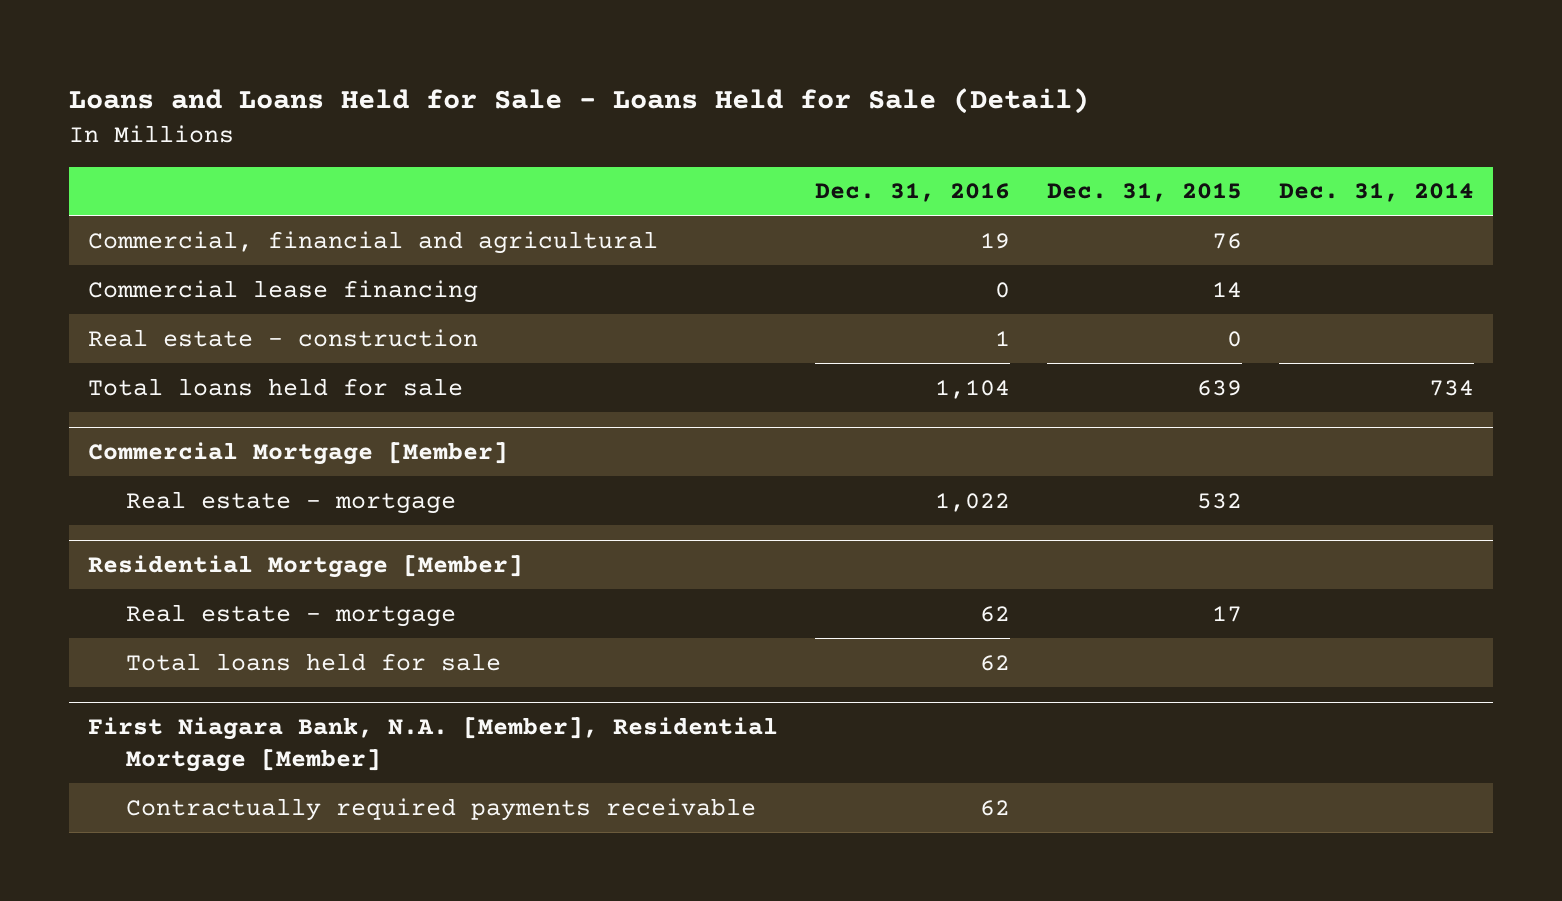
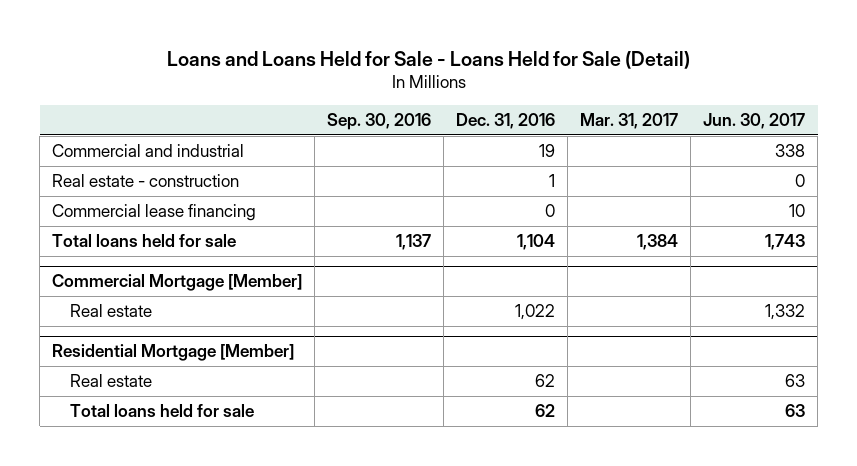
[1047,183,1243,203] Dec. 31, 2015 -> none
[1279,183,1475,203] Dec. 31, 2014 -> none
none -> [327,113,432,131] Sep. 30, 2016
none -> [580,113,679,130] Mar. 31, 2017
none -> [703,113,806,130] Jun. 30, 2017
[87,230,658,254] Commercial, financial and agricultural -> [52,143,245,157] Commercial and industrial
[87,279,478,303] Commercial lease financing -> [52,203,257,221] Commercial lease financing
[126,490,457,514] Real estate - mortgage -> [70,303,153,317] Real estate
[126,603,457,627] Real estate - mortgage -> [70,373,153,387] Real estate
[87,717,778,772] First Niagara Bank, N.A. [Member], Residential Mortgage [Member] -> none
[126,797,757,821] Contractually required payments receivable -> none

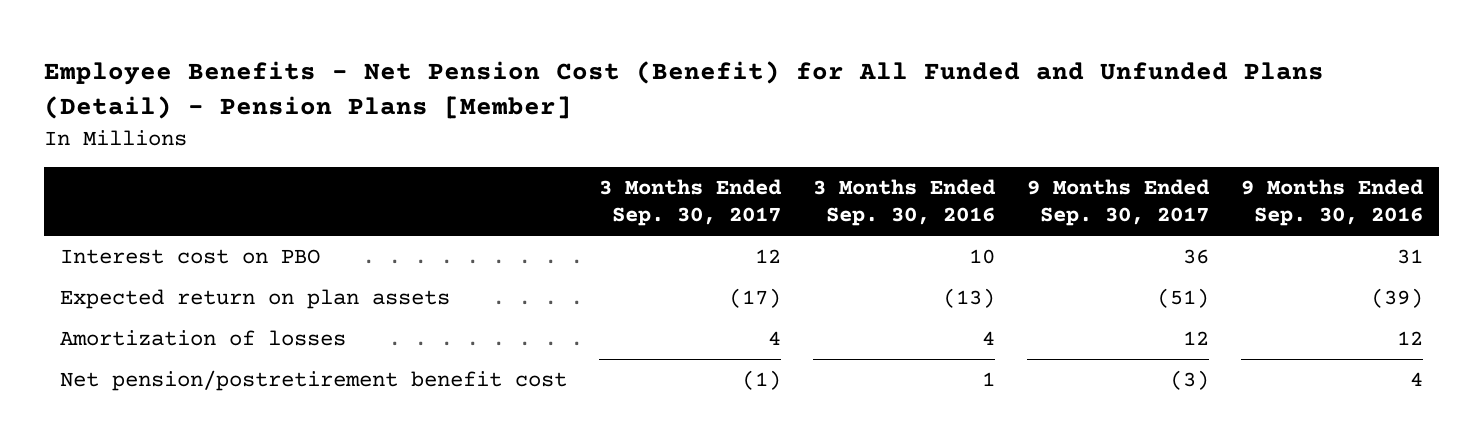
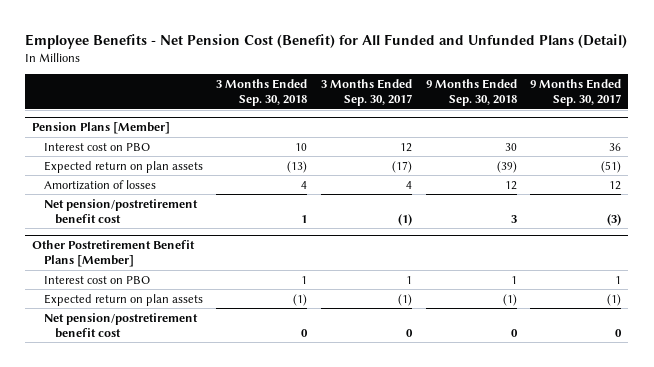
[44,61,1325,120] Employee Benefits - Net Pension Cost (Benefit) for All Funded and Unfunded Plans (Detail) - Pension Plans [Member] -> [25,33,628,49] Employee Benefits - Net Pension Cost (Benefit) for All Funded and Unfunded Plans (Detail)
[813,179,997,227] 3 Months Ended Sep. 30, 2016 -> none
[1241,179,1425,227] 9 Months Ended Sep. 30, 2016 -> none
none -> [216,79,308,107] 3 Months Ended Sep. 30, 2018
none -> [425,79,517,107] 9 Months Ended Sep. 30, 2018
none -> [32,122,171,135] Pension Plans [Member]
none -> [32,240,196,268] Other Postretirement Benefit Plans [Member]
none -> [43,275,150,284] Interest cost on PBO
none -> [43,293,203,306] Expected return on plan assets
none -> [43,312,198,338] Net pension/postretirement benefit cost

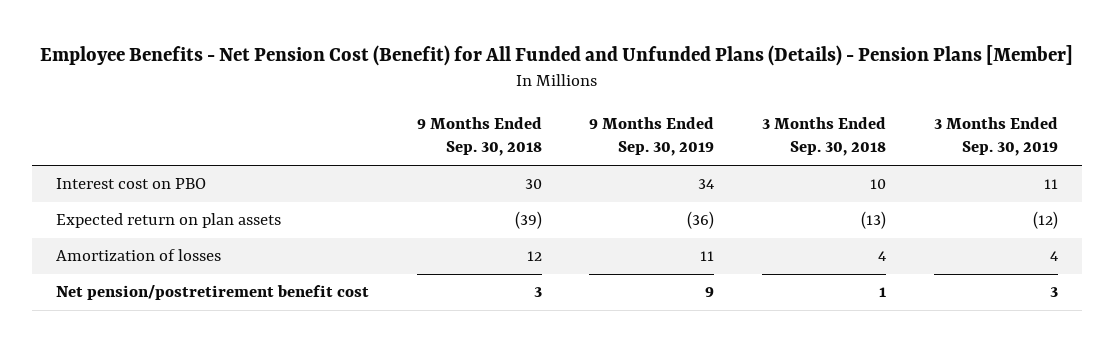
[25,33,628,49] Employee Benefits - Net Pension Cost (Benefit) for All Funded and Unfunded Plans (Detail) -> [39,45,1073,67] Employee Benefits - Net Pension Cost (Benefit) for All Funded and Unfunded Plans (Details) - Pension Plans [Member]
[321,79,413,107] 3 Months Ended Sep. 30, 2017 -> none
[530,79,622,107] 9 Months Ended Sep. 30, 2017 -> none
none -> [589,116,715,157] 9 Months Ended Sep. 30, 2019
none -> [934,116,1059,157] 3 Months Ended Sep. 30, 2019
[32,122,171,135] Pension Plans [Member] -> none
[32,240,196,268] Other Postretirement Benefit Plans [Member] -> none
[43,275,150,284] Interest cost on PBO -> none
[43,293,203,306] Expected return on plan assets -> none
[43,312,198,338] Net pension/postretirement benefit cost -> none

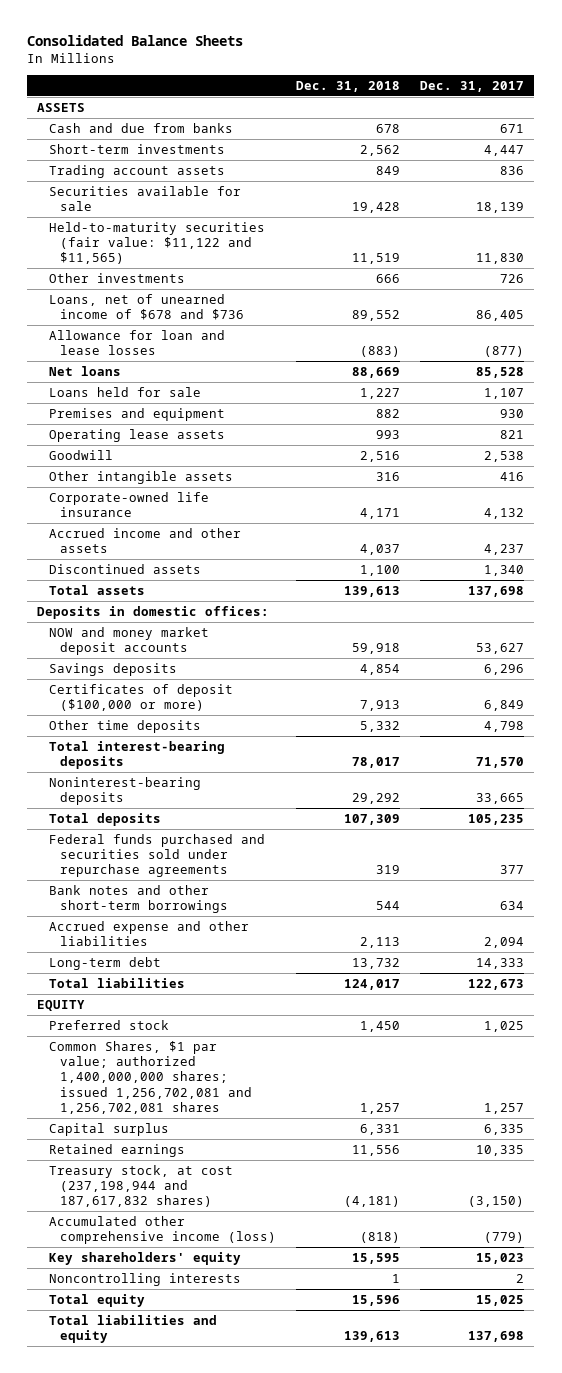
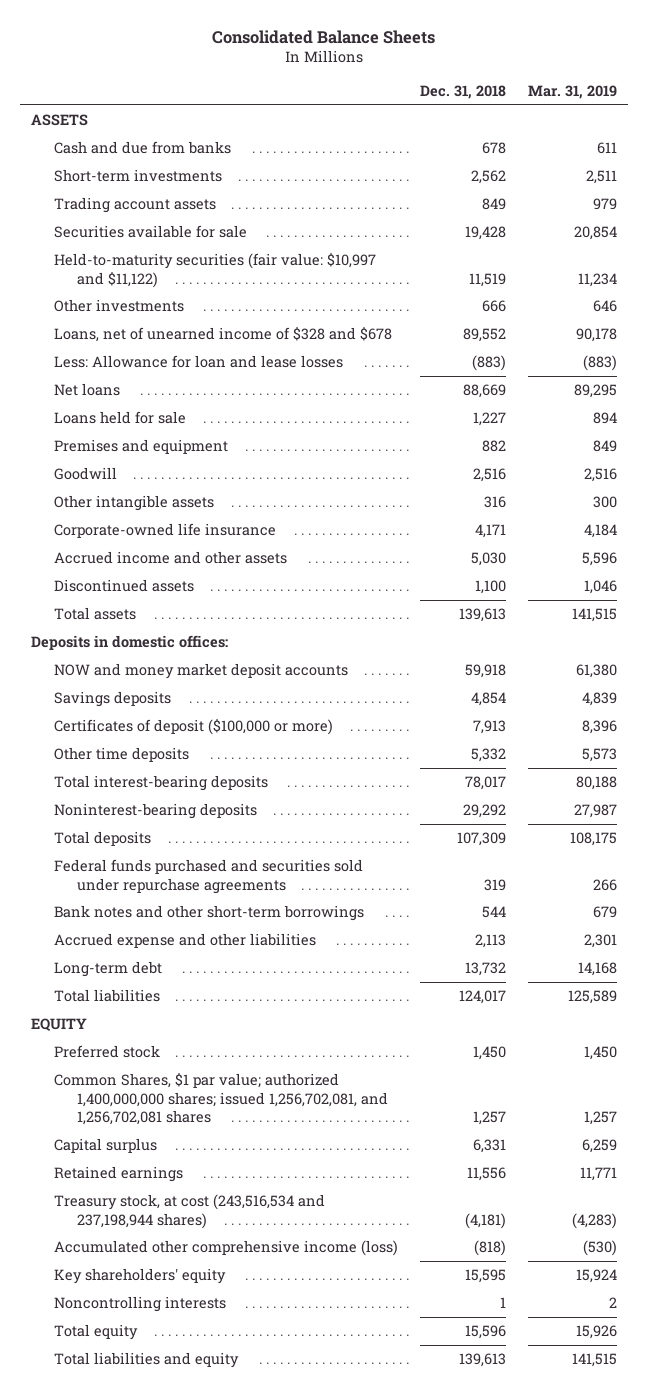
[420,80,525,92] Dec. 31, 2017 -> none
none -> [527,84,617,99] Mar. 31, 2019
[48,221,265,265] Held-to-maturity securities (fair value: $11,122 and $11,565) -> [54,253,377,288] Held-to-maturity securities (fair value: $10,997 and $11,122)
[48,293,245,321] Loans, net of unearned income of $678 and $736 -> [54,327,393,343] Loans, net of unearned income of $328 and $678
[48,329,225,356] Allowance for loan and lease losses -> [54,355,344,369] Less: Allowance for loan and lease losses
[48,428,225,442] Operating lease assets -> none
[360,544,401,556] 4,037 -> [470,552,506,567] 5,030
[48,1040,253,1114] Common Shares, $1 par value; authorized 1,400,000,000 shares; issued 1,256,702,081 and 1,256,702,081 shares -> [54,1073,388,1125] Common Shares, $1 par value; authorized 1,400,000,000 shares; issued 1,256,702,081, and 1,256,702,081 shares
[48,1164,233,1208] Treasury stock, at cost (237,198,944 and 187,617,832 shares) -> [54,1194,326,1229] Treasury stock, at cost (243,516,534 and 237,198,944 shares)

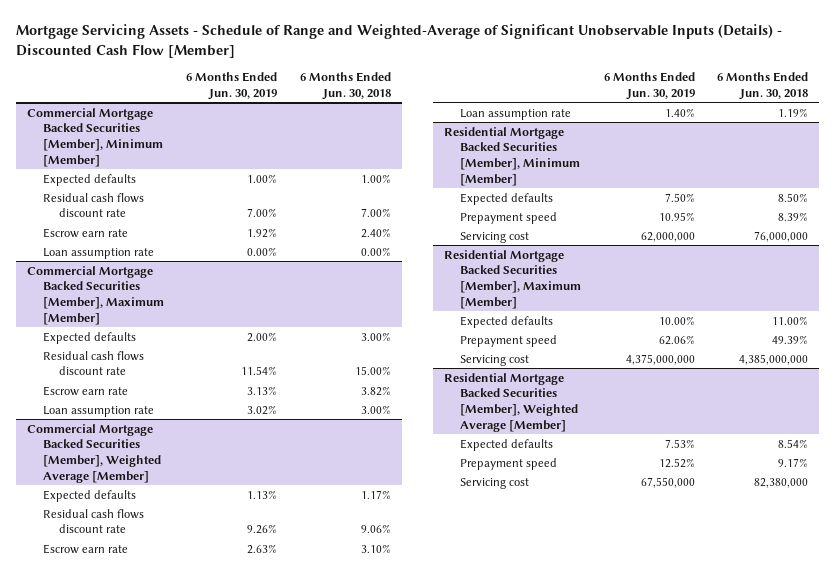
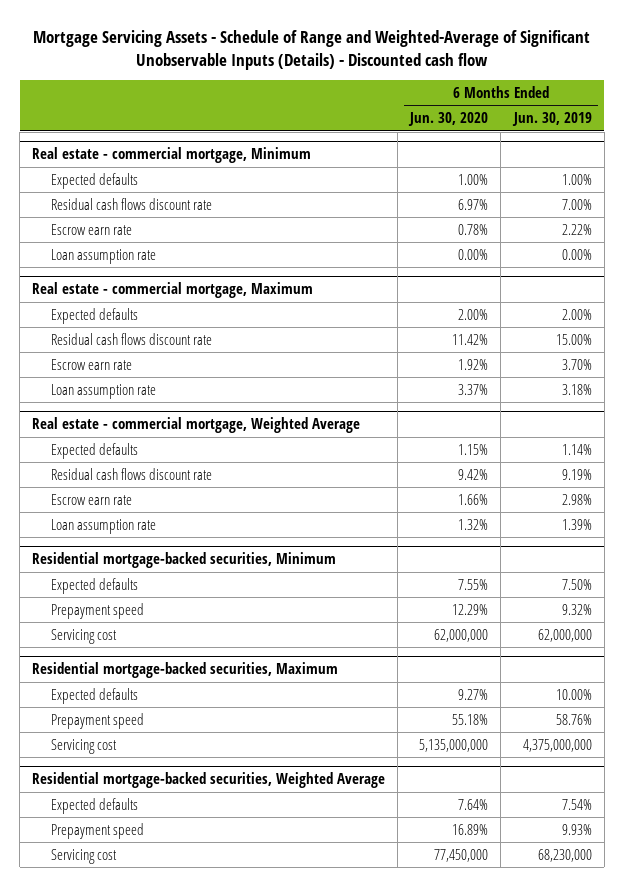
[16,24,783,58] Mortgage Servicing Assets - Schedule of Range and Weighted-Average of Significant Unobservable Inputs (Details) - Discounted Cash Flow [Member] -> [32,29,590,70] Mortgage Servicing Assets - Schedule of Range and Weighted-Average of Significant Unobservable Inputs (Details) - Discounted cash flow
[299,71,391,100] 6 Months Ended Jun. 30, 2018 -> none
none -> [408,112,489,127] Jun. 30, 2020
[27,107,164,168] Commercial Mortgage Backed Securities [Member], Minimum [Member] -> none
none -> [32,147,312,164] Real estate - commercial mortgage, Minimum
[247,227,278,238] 1.92% -> [561,223,592,235] 2.22%
[27,265,165,326] Commercial Mortgage Backed Securities [Member], Maximum [Member] -> none
none -> [32,282,314,299] Real estate - commercial mortgage, Maximum
[27,423,162,484] Commercial Mortgage Backed Securities [Member], Weighted Average [Member] -> none
[241,366,278,376] 11.54% -> [555,333,592,345] 15.00%
[247,385,278,395] 3.13% -> [561,358,592,370] 3.70%
[247,404,278,415] 3.02% -> [561,383,592,395] 3.18%
none -> [32,417,361,434] Real estate - commercial mortgage, Weighted Average
[247,489,278,499] 1.13% -> [561,443,592,455] 1.14%
[247,524,278,535] 9.26% -> [561,468,592,480] 9.19%
[247,543,278,554] 2.63% -> [561,493,592,505] 2.98%
[664,107,695,117] 1.40% -> [561,518,592,530] 1.39%
[444,126,581,187] Residential Mortgage Backed Securities [Member], Minimum [Member] -> [32,552,337,569] Residential mortgage-backed securities, Minimum
[658,211,695,221] 10.95% -> [561,603,592,615] 9.32%
[444,249,582,310] Residential Mortgage Backed Securities [Member], Maximum [Member] -> [32,662,339,679] Residential mortgage-backed securities, Maximum
[658,334,695,345] 62.06% -> [555,713,592,725] 58.76%
[444,372,579,433] Residential Mortgage Backed Securities [Member], Weighted Average [Member] -> [32,772,386,789] Residential mortgage-backed securities, Weighted Average
[664,438,695,448] 7.53% -> [561,798,592,810] 7.54%
[658,457,695,468] 12.52% -> [561,823,592,835] 9.93%
[640,476,695,488] 67,550,000 -> [537,848,592,862] 68,230,000

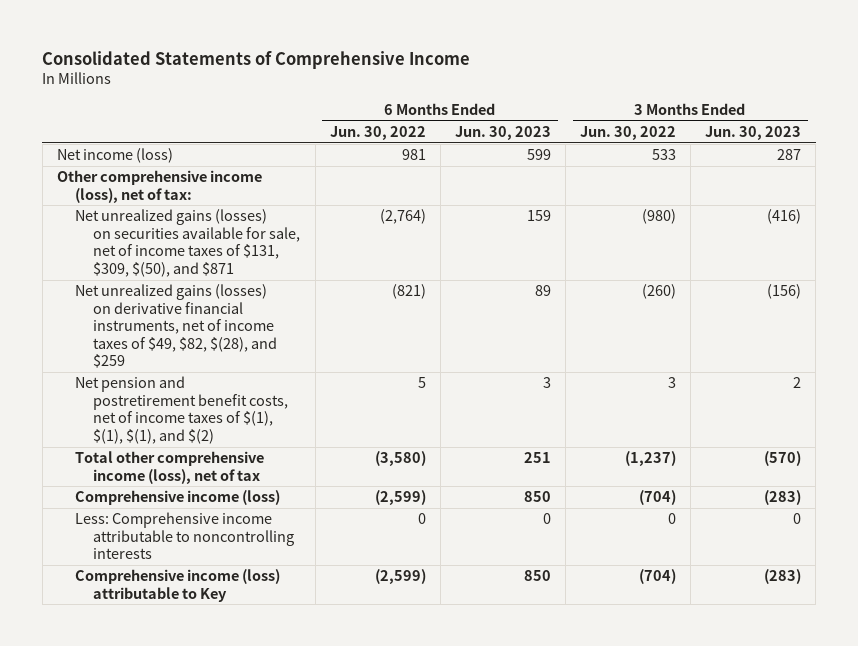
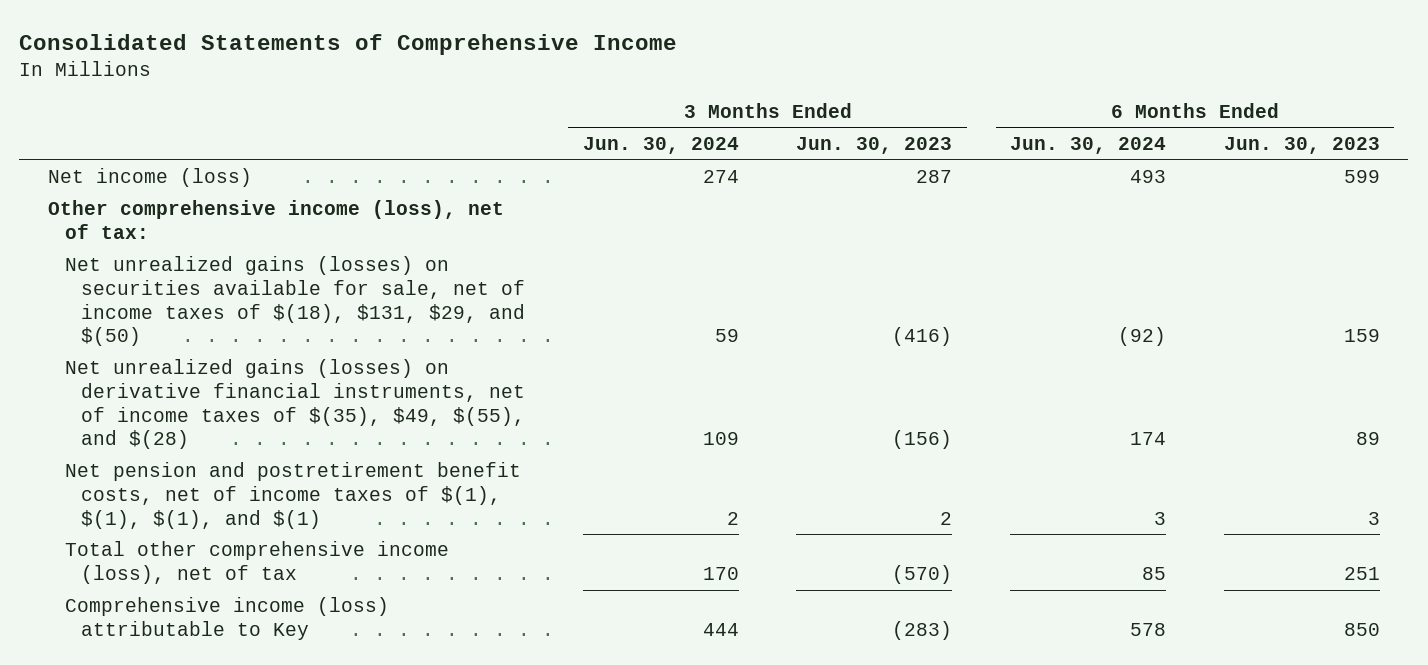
[329,125,426,140] Jun. 30, 2022 -> none
[579,125,676,140] Jun. 30, 2022 -> none
none -> [582,137,739,155] Jun. 30, 2024
none -> [1010,137,1167,155] Jun. 30, 2024
[75,209,301,277] Net unrealized gains (losses) on securities available for sale, net of income taxes of $131, $309, $(50), and $871 -> [64,256,526,347] Net unrealized gains (losses) on securities available for sale, net of income taxes of $(18), $131, $29, and $(50)
[75,284,278,369] Net unrealized gains (losses) on derivative financial instruments, net of income taxes of $49, $82, $(28), and $259 -> [64,359,526,450] Net unrealized gains (losses) on derivative financial instruments, net of income taxes of $(35), $49, $(55), and $(28)
[75,376,289,444] Net pension and postretirement benefit costs, net of income taxes of $(1), $(1), $(1), and $(2) -> [64,462,521,529] Net pension and postretirement benefit costs, net of income taxes of $(1), $(1), $(1), and $(1)
[75,490,281,506] Comprehensive income (loss) -> none
[75,512,295,560] Less: Comprehensive income attributable to noncontrolling interests -> none

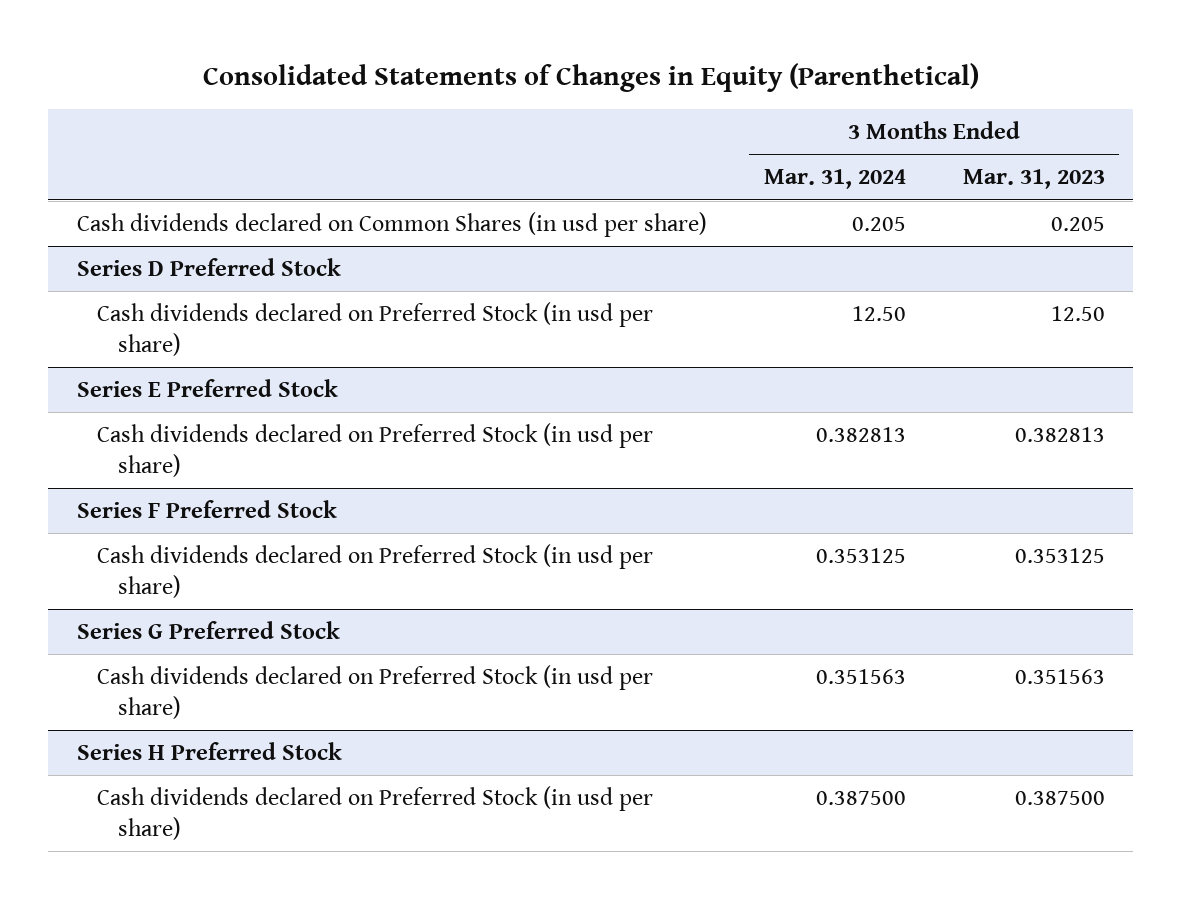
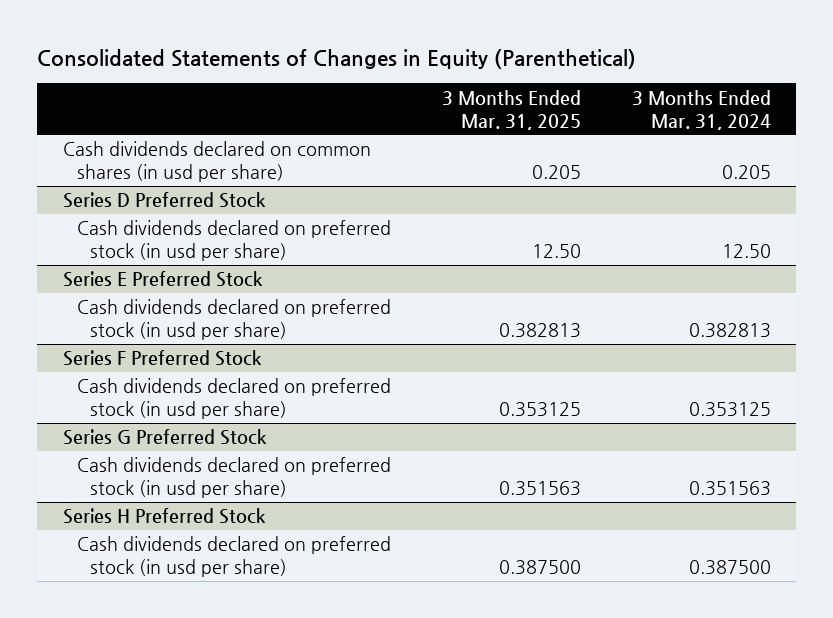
[962,169,1105,190] Mar. 31, 2023 -> none
none -> [441,89,581,130] 3 Months Ended Mar. 31, 2025
[76,212,707,238] Cash dividends declared on Common Shares (in usd per share) -> [62,141,371,183] Cash dividends declared on common shares (in usd per share)
[97,302,654,356] Cash dividends declared on Preferred Stock (in usd per share) -> [76,220,391,262] Cash dividends declared on preferred stock (in usd per share)
[97,423,654,477] Cash dividends declared on Preferred Stock (in usd per share) -> [76,299,391,341] Cash dividends declared on preferred stock (in usd per share)
[97,544,654,598] Cash dividends declared on Preferred Stock (in usd per share) -> [76,378,391,420] Cash dividends declared on preferred stock (in usd per share)
[97,665,654,719] Cash dividends declared on Preferred Stock (in usd per share) -> [76,457,391,499] Cash dividends declared on preferred stock (in usd per share)
[97,786,654,840] Cash dividends declared on Preferred Stock (in usd per share) -> [76,536,391,578] Cash dividends declared on preferred stock (in usd per share)

